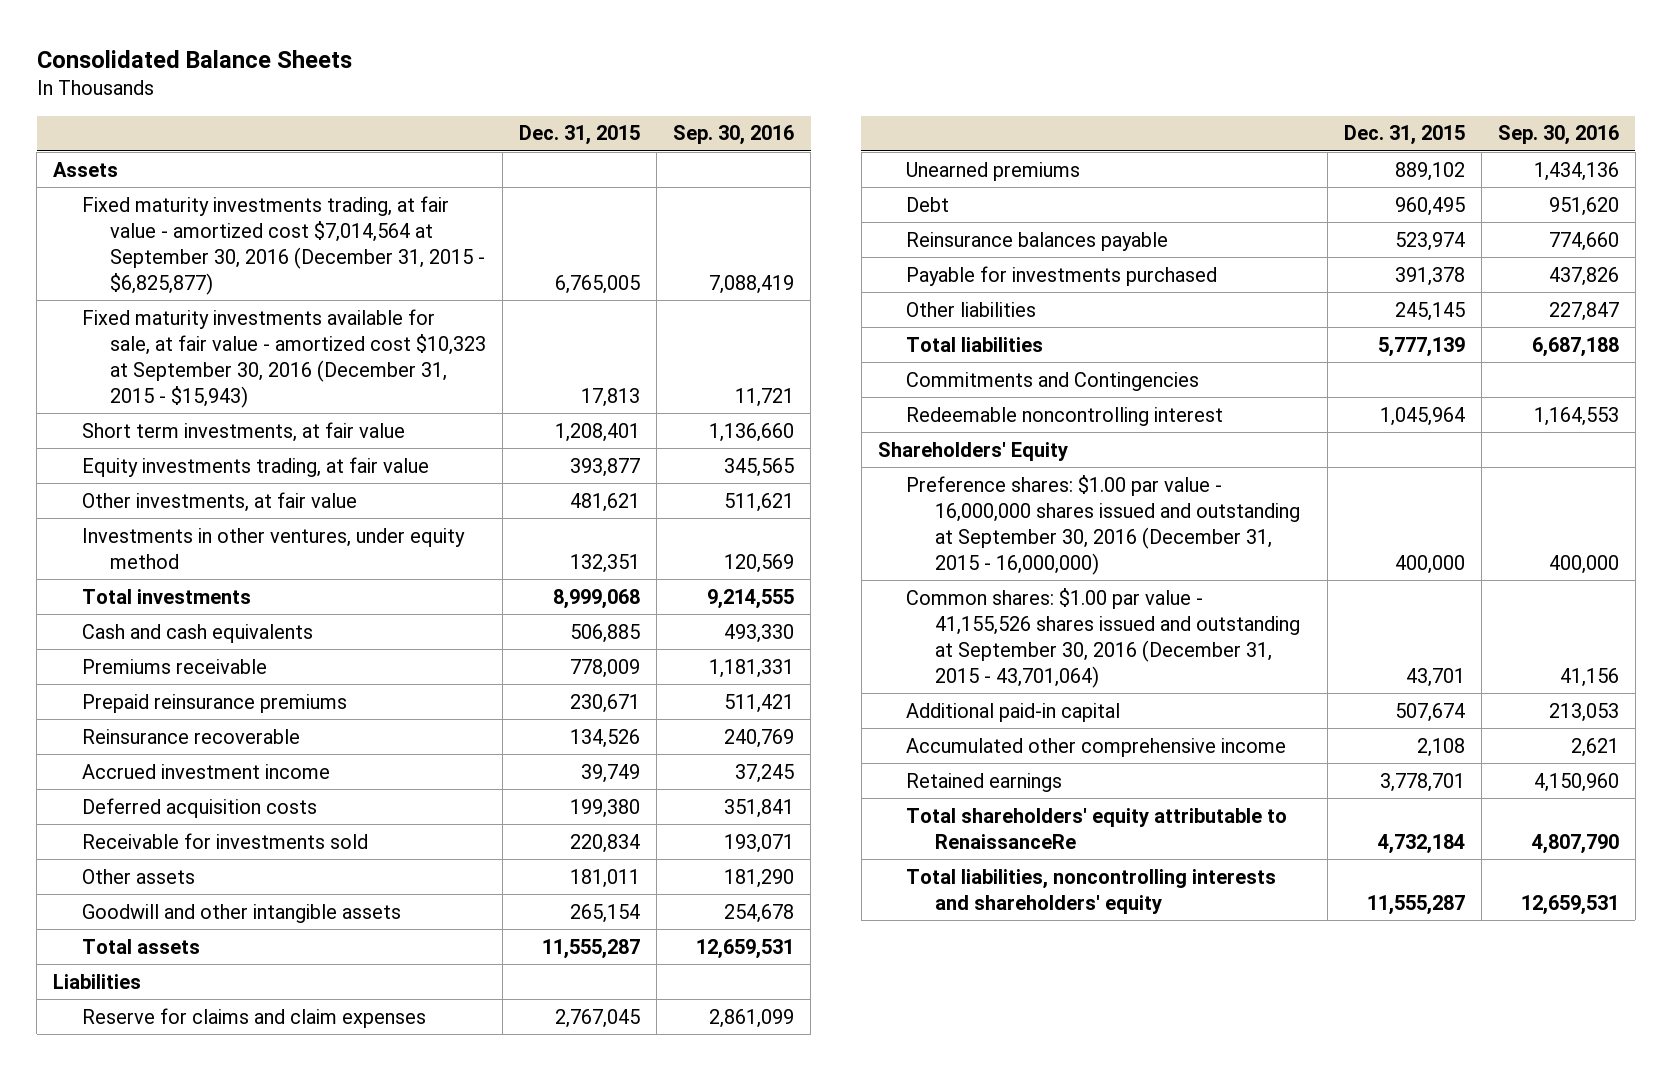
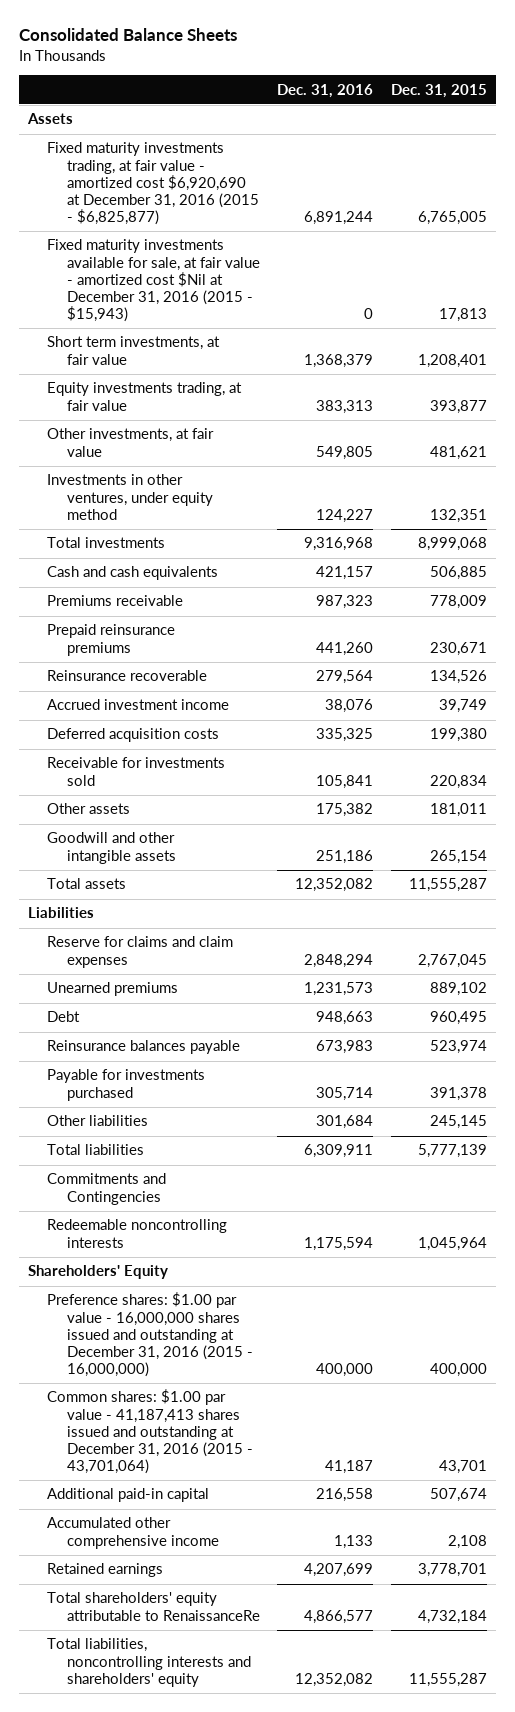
[673,125,795,146] Sep. 30, 2016 -> none
none -> [277,83,374,98] Dec. 31, 2016
[81,195,486,296] Fixed maturity investments trading, at fair value - amortized cost $7,014,564 at September 30, 2016 (December 31, 2015 - $6,825,877) -> [47,142,259,225] Fixed maturity investments trading, at fair value - amortized cost $6,920,690 at December 31, 2016 (2015 - $6,825,877)
[81,308,487,409] Fixed maturity investments available for sale, at fair value - amortized cost $10,323 at September 30, 2016 (December 31, 2015 - $15,943) -> [47,239,260,322] Fixed maturity investments available for sale, at fair value - amortized cost $Nil at December 31, 2016 (2015 - $15,943)
[906,406,1224,426] Redeemable noncontrolling interest -> [47,1219,228,1248] Redeemable noncontrolling interests
[906,474,1301,576] Preference shares: $1.00 par value - 16,000,000 shares issued and outstanding at September 30, 2016 (December 31, 2015 - 16,000,000) -> [47,1292,253,1377] Preference shares: $1.00 par value - 16,000,000 shares issued and outstanding at December 31, 2016 (2015 - 16,000,000)
[906,587,1301,689] Common shares: $1.00 par value - 41,155,526 shares issued and outstanding at September 30, 2016 (December 31, 2015 - 43,701,064) -> [47,1389,253,1474] Common shares: $1.00 par value - 41,187,413 shares issued and outstanding at December 31, 2016 (2015 - 43,701,064)

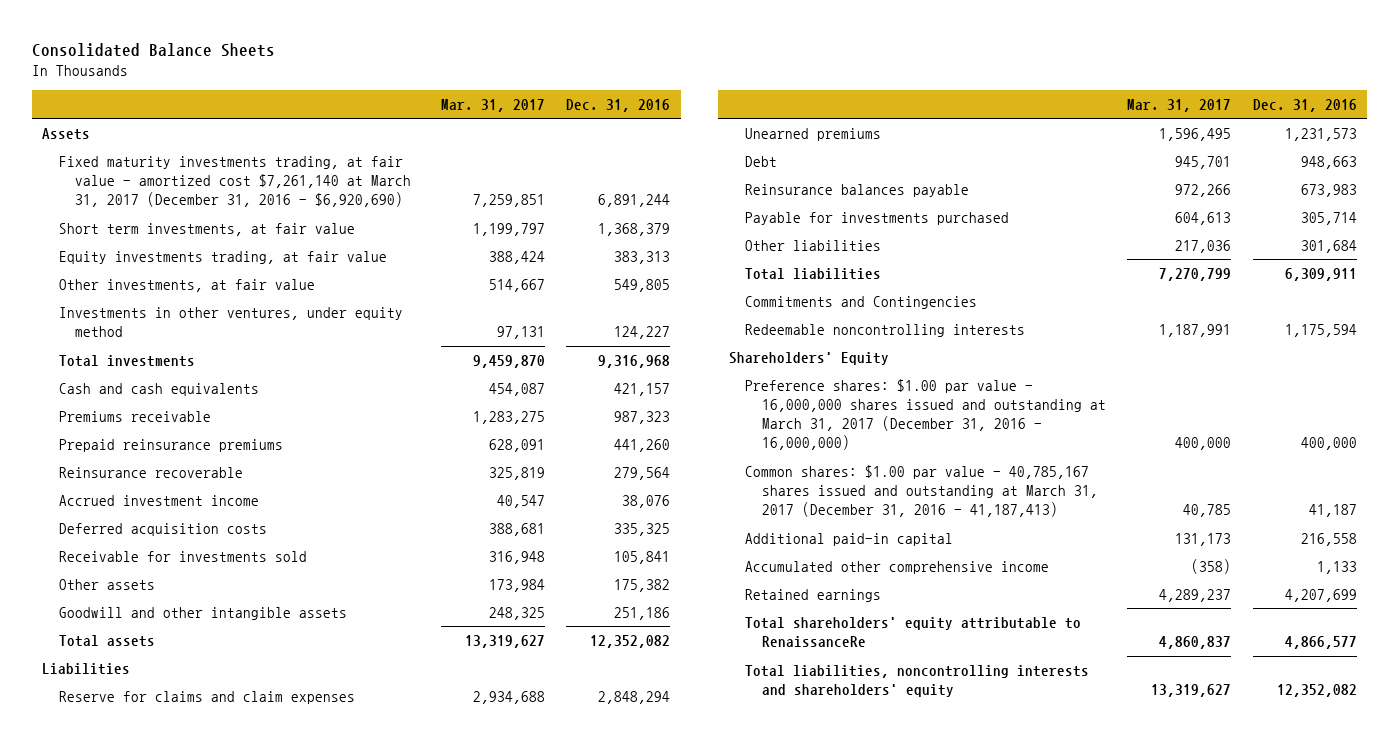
[391,83,488,98] Dec. 31, 2015 -> none
none -> [440,98,545,112] Mar. 31, 2017
[47,239,260,322] Fixed maturity investments available for sale, at fair value - amortized cost $Nil at December 31, 2016 (2015 - $15,943) -> none
[47,142,259,225] Fixed maturity investments trading, at fair value - amortized cost $6,920,690 at December 31, 2016 (2015 - $6,825,877) -> [58,155,412,208] Fixed maturity investments trading, at fair value - amortized cost $7,261,140 at March 31, 2017 (December 31, 2016 - $6,920,690)
[47,1292,253,1377] Preference shares: $1.00 par value - 16,000,000 shares issued and outstanding at December 31, 2016 (2015 - 16,000,000) -> [745,378,1106,451] Preference shares: $1.00 par value - 16,000,000 shares issued and outstanding at March 31, 2017 (December 31, 2016 - 16,000,000)
[47,1389,253,1474] Common shares: $1.00 par value - 41,187,413 shares issued and outstanding at December 31, 2016 (2015 - 43,701,064) -> [745,464,1098,518] Common shares: $1.00 par value - 40,785,167 shares issued and outstanding at March 31, 2017 (December 31, 2016 - 41,187,413)

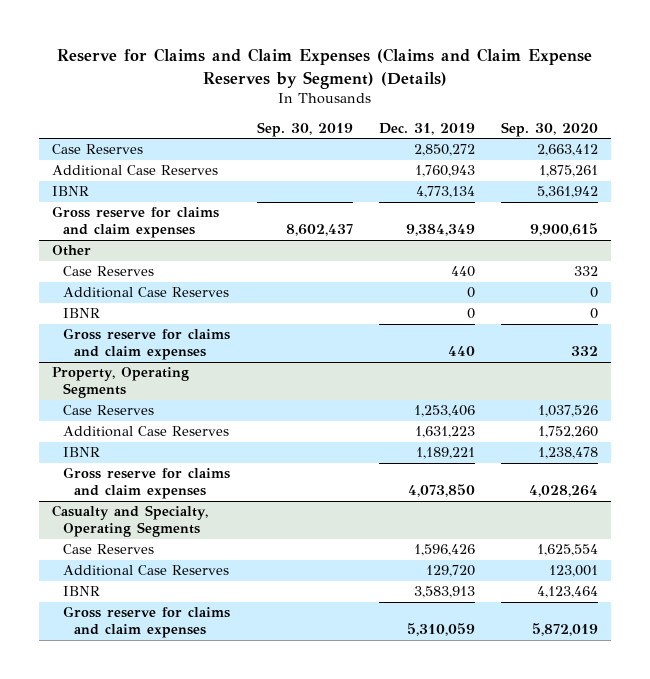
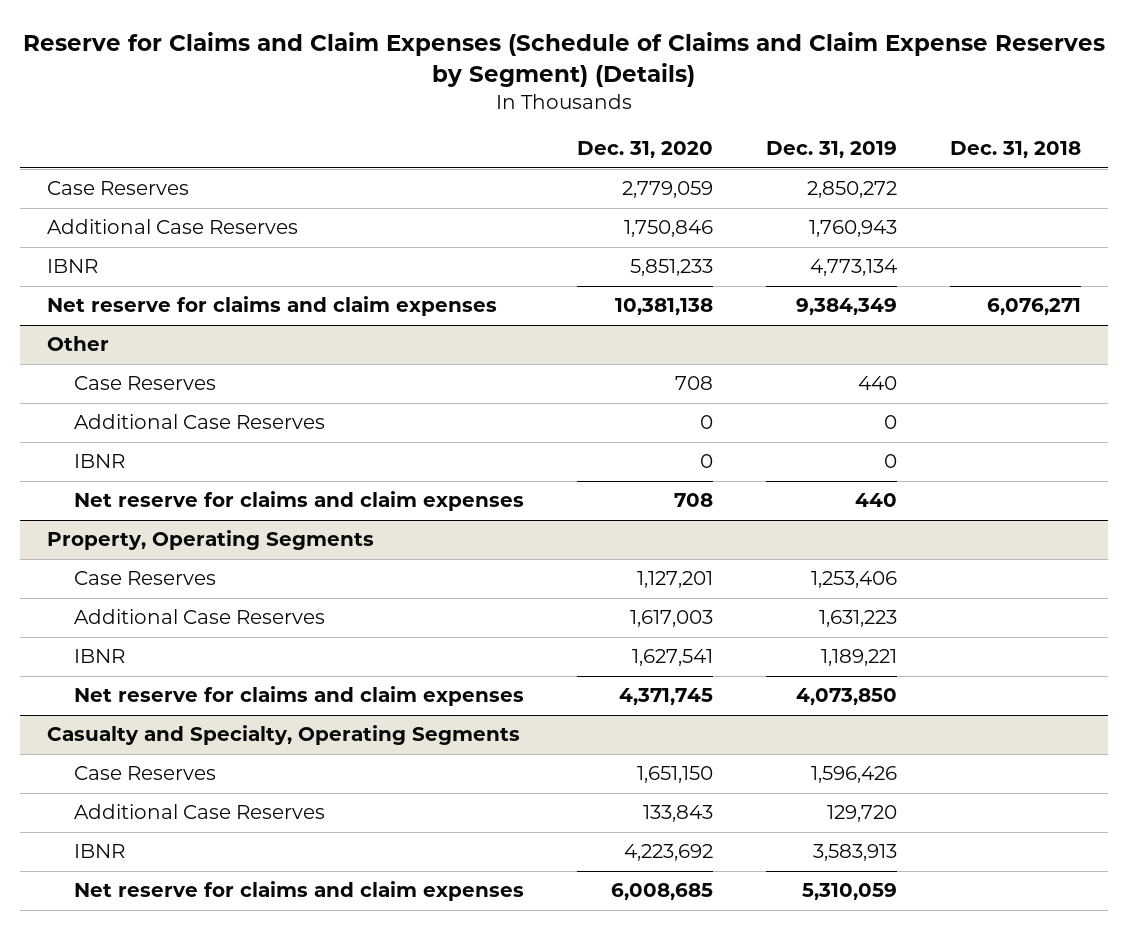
[57,48,593,89] Reserve for Claims and Claim Expenses (Claims and Claim Expense Reserves by Segment) (Details) -> [23,32,1106,88] Reserve for Claims and Claim Expenses (Schedule of Claims and Claim Expense Reserves by Segment) (Details)
[256,121,353,137] Sep. 30, 2019 -> none
[501,121,599,137] Sep. 30, 2020 -> none
none -> [576,141,713,159] Dec. 31, 2020
none -> [950,141,1082,159] Dec. 31, 2018
[52,206,220,239] Gross reserve for claims and claim expenses -> [46,296,497,317] Net reserve for claims and claim expenses
[63,328,231,361] Gross reserve for claims and claim expenses -> [73,491,524,512] Net reserve for claims and claim expenses
[63,467,231,500] Gross reserve for claims and claim expenses -> [73,686,524,707] Net reserve for claims and claim expenses
[63,606,231,639] Gross reserve for claims and claim expenses -> [73,881,524,902] Net reserve for claims and claim expenses

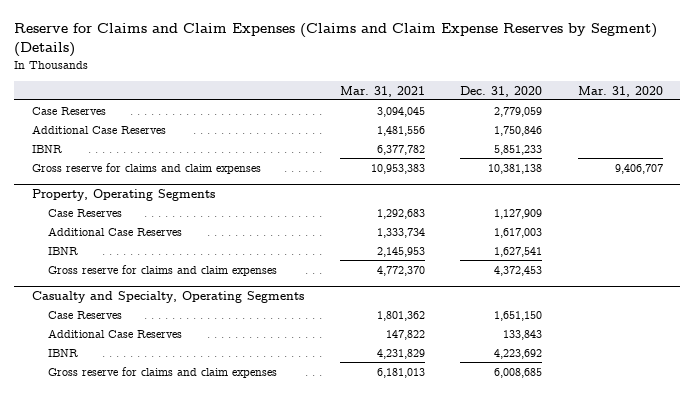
[23,32,1106,88] Reserve for Claims and Claim Expenses (Schedule of Claims and Claim Expense Reserves by Segment) (Details) -> [14,23,658,58] Reserve for Claims and Claim Expenses (Claims and Claim Expense Reserves by Segment) (Details)
[766,141,898,159] Dec. 31, 2019 -> none
[950,141,1082,159] Dec. 31, 2018 -> none
none -> [339,85,425,97] Mar. 31, 2021
none -> [577,85,663,97] Mar. 31, 2020
[46,336,109,352] Other -> none
[73,376,216,391] Case Reserves -> none
[73,414,325,430] Additional Case Reserves -> none
[73,454,125,469] IBNR -> none
[73,491,524,512] Net reserve for claims and claim expenses -> none
[46,296,497,317] Net reserve for claims and claim expenses -> [32,162,262,174] Gross reserve for claims and claim expenses
[636,571,713,589] 1,127,201 -> [494,208,543,219] 1,127,909
[73,686,524,707] Net reserve for claims and claim expenses -> [47,264,277,276] Gross reserve for claims and claim expenses
[618,688,713,706] 4,371,745 -> [494,265,543,276] 4,372,453
[73,881,524,902] Net reserve for claims and claim expenses -> [47,366,277,378] Gross reserve for claims and claim expenses

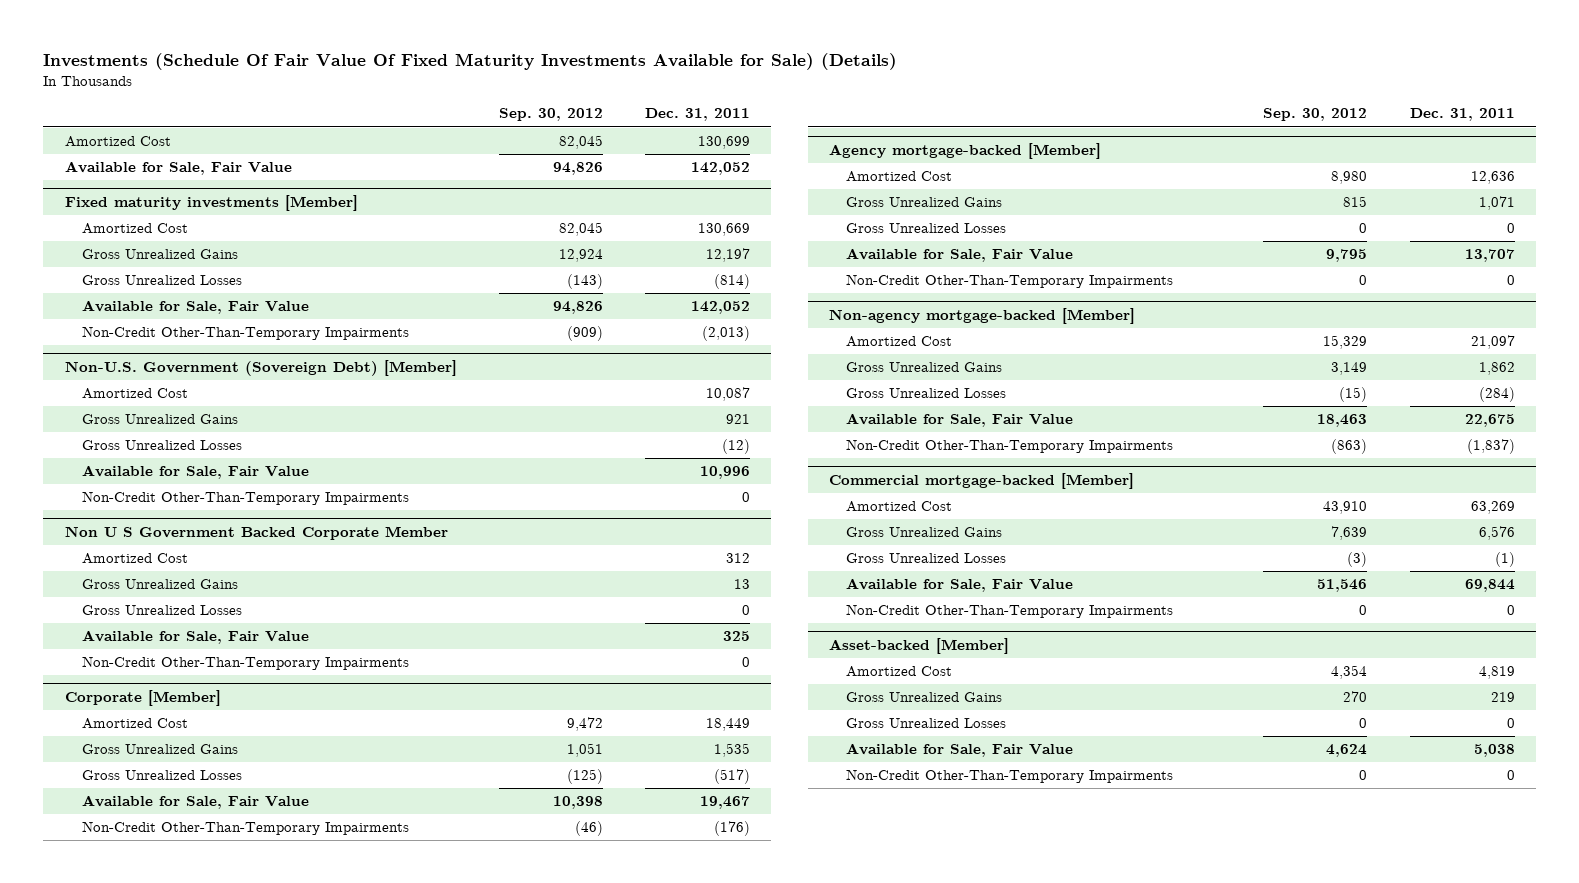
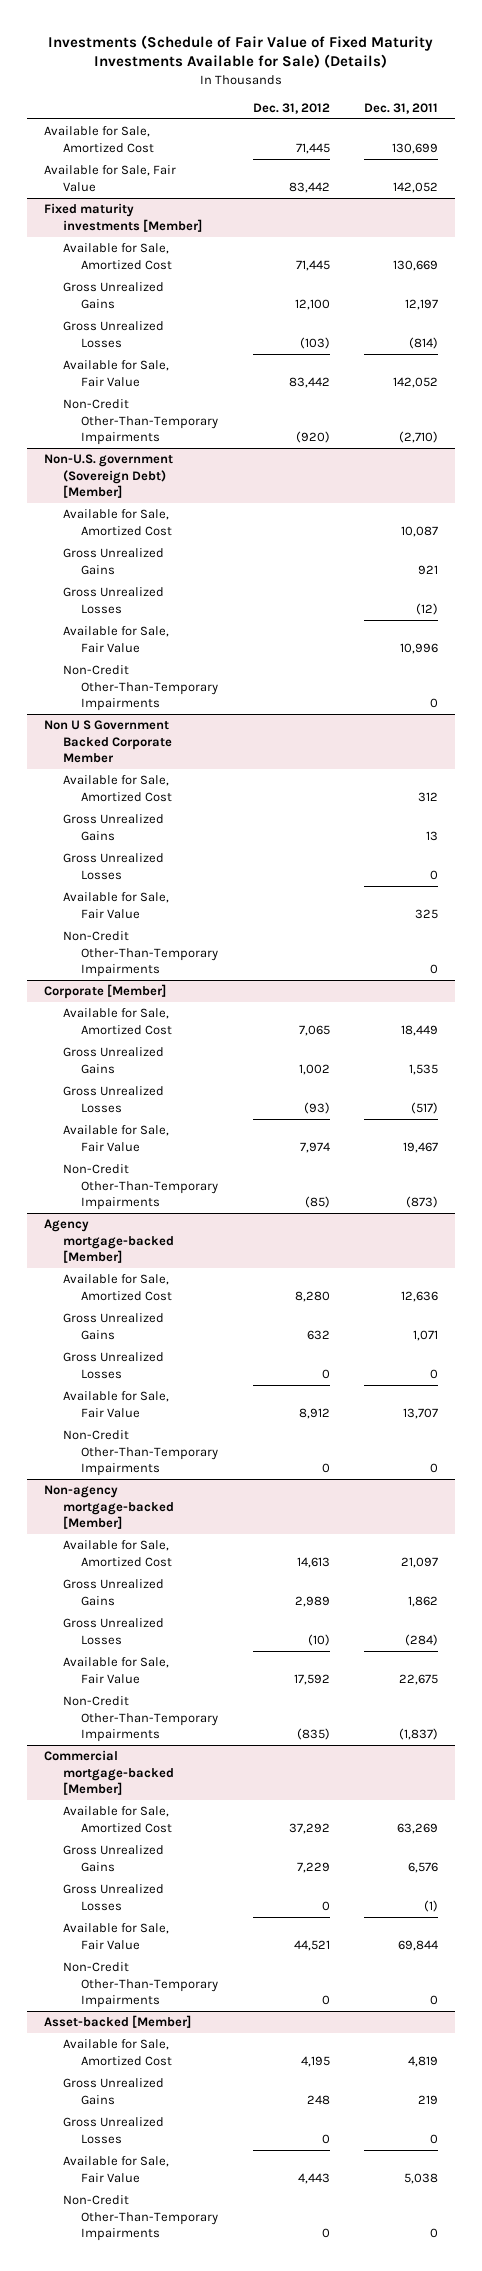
[43,53,898,71] Investments (Schedule Of Fair Value Of Fixed Maturity Investments Available for Sale) (Details) -> [47,34,433,69] Investments (Schedule of Fair Value of Fixed Maturity Investments Available for Sale) (Details)
[498,108,603,122] Sep. 30, 2012 -> none
none -> [252,102,330,114] Dec. 31, 2012
[64,136,171,148] Amortized Cost -> [43,126,154,153] Available for Sale, Amortized Cost
[81,223,188,235] Amortized Cost -> [62,243,173,270] Available for Sale, Amortized Cost
[702,326,751,342] (2,013) -> [399,430,439,443] (2,710)
[64,359,457,376] Non-U.S. Government (Sovereign Debt) [Member] -> [43,454,173,498] Non-U.S. government (Sovereign Debt) [Member]
[81,388,188,400] Amortized Cost -> [62,509,173,536] Available for Sale, Amortized Cost
[81,553,188,565] Amortized Cost -> [62,775,173,802] Available for Sale, Amortized Cost
[81,718,188,730] Amortized Cost -> [62,1008,173,1035] Available for Sale, Amortized Cost
[714,821,751,837] (176) -> [406,1195,439,1208] (873)
[846,171,953,183] Amortized Cost -> [62,1274,173,1301] Available for Sale, Amortized Cost
[846,336,953,348] Amortized Cost -> [62,1540,173,1567] Available for Sale, Amortized Cost
[846,501,953,513] Amortized Cost -> [62,1806,173,1833] Available for Sale, Amortized Cost
[846,666,953,678] Amortized Cost -> [62,2039,173,2066] Available for Sale, Amortized Cost

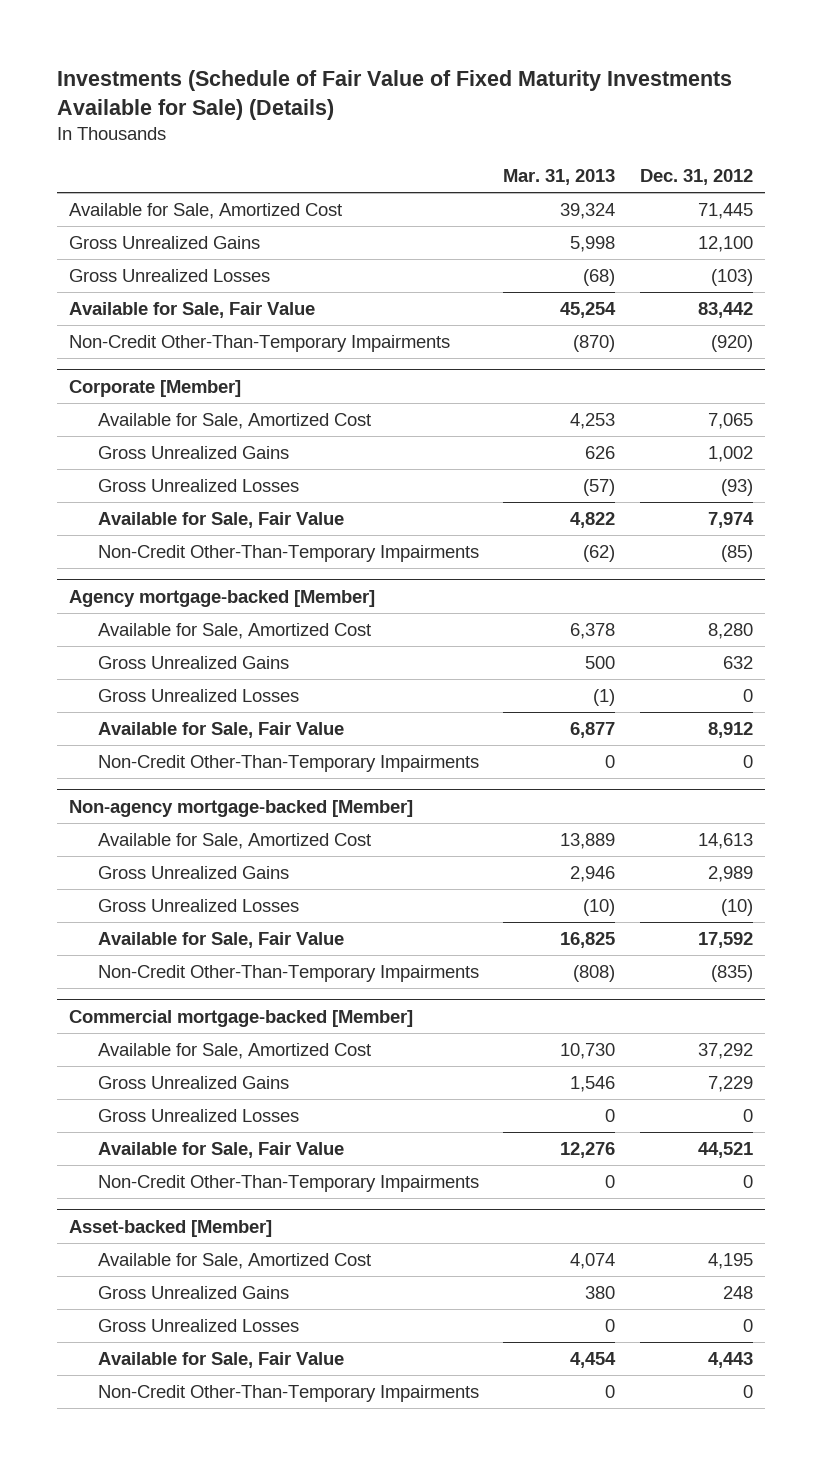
[364,102,439,114] Dec. 31, 2011 -> none
none -> [503,168,616,185] Mar. 31, 2013
[43,165,176,192] Available for Sale, Fair Value -> none
[43,203,202,232] Fixed maturity investments [Member] -> none
[62,243,173,270] Available for Sale, Amortized Cost -> none
[43,454,173,498] Non-U.S. government (Sovereign Debt) [Member] -> none
[62,509,173,536] Available for Sale, Amortized Cost -> none
[62,548,164,575] Gross Unrealized Gains -> none
[62,587,164,614] Gross Unrealized Losses -> none
[62,626,169,653] Available for Sale, Fair Value -> none
[62,665,219,711] Non-Credit Other-Than-Temporary Impairments -> none
[43,720,172,763] Non U S Government Backed Corporate Member -> none
[62,775,173,802] Available for Sale, Amortized Cost -> none
[62,814,164,841] Gross Unrealized Gains -> none
[62,853,164,880] Gross Unrealized Losses -> none
[62,892,169,919] Available for Sale, Fair Value -> none
[62,931,219,977] Non-Credit Other-Than-Temporary Impairments -> none

